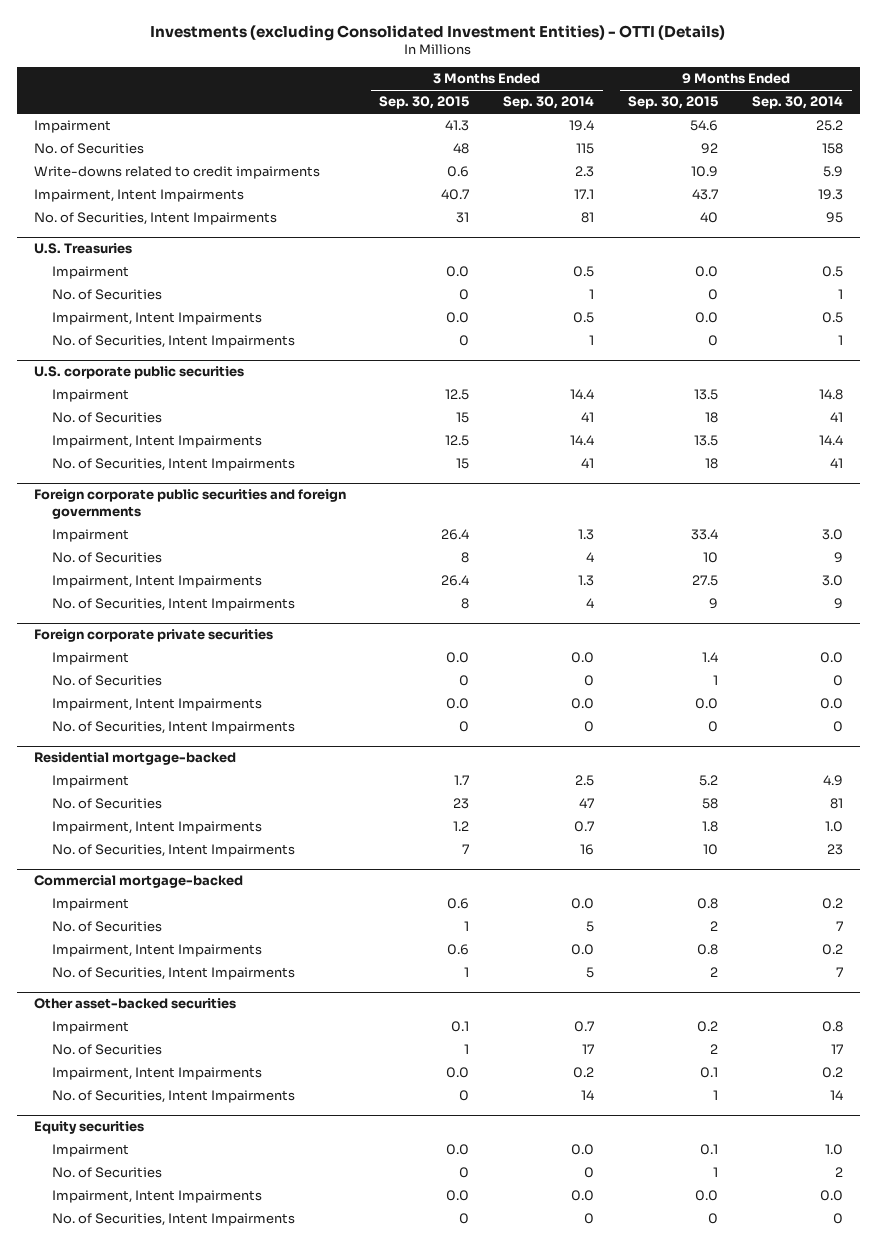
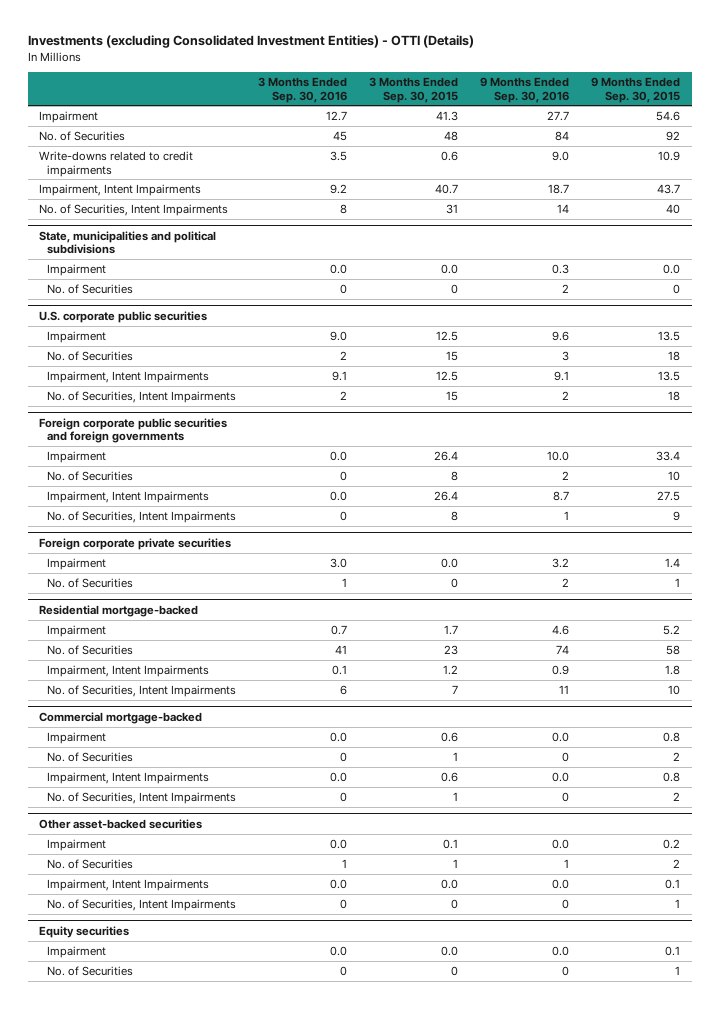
[503,96,595,110] Sep. 30, 2014 -> none
[752,96,844,110] Sep. 30, 2014 -> none
none -> [258,76,348,103] 3 Months Ended Sep. 30, 2016
none -> [480,76,570,103] 9 Months Ended Sep. 30, 2016
[33,243,132,255] U.S. Treasuries -> none
none -> [38,230,216,255] State, municipalities and political subdivisions
[51,312,262,326] Impairment, Intent Impairments -> none
[51,335,295,349] No. of Securities, Intent Impairments -> none
[51,698,262,712] Impairment, Intent Impairments -> none
[51,721,295,735] No. of Securities, Intent Impairments -> none
[51,1190,262,1204] Impairment, Intent Impairments -> none
[51,1213,295,1227] No. of Securities, Intent Impairments -> none

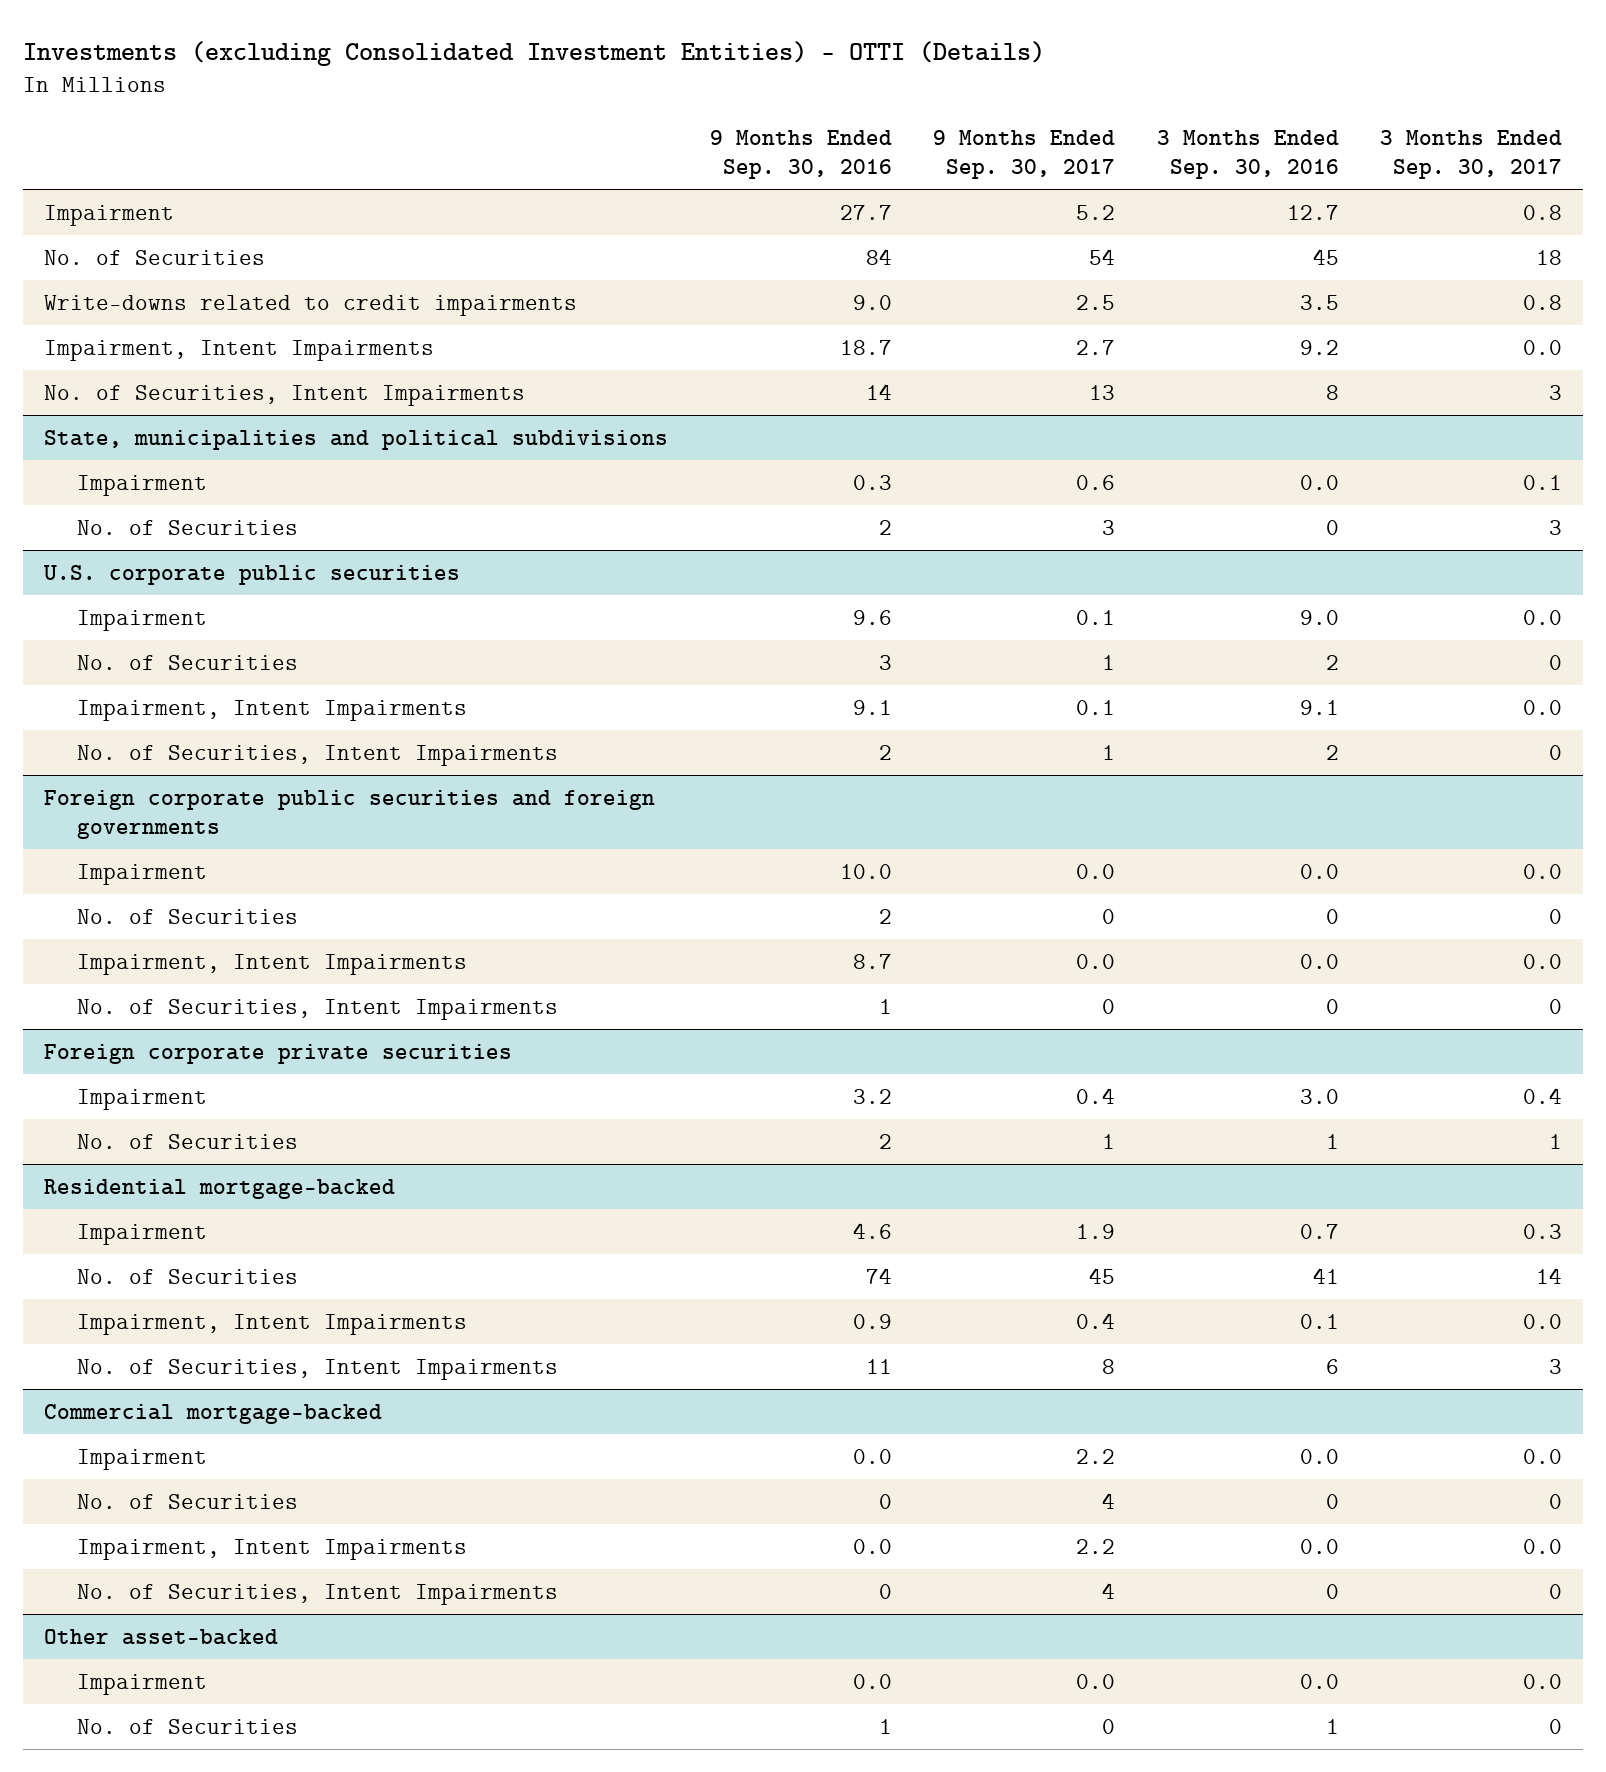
[369,76,459,103] 3 Months Ended Sep. 30, 2015 -> none
[591,76,681,103] 9 Months Ended Sep. 30, 2015 -> none
none -> [933,130,1116,180] 9 Months Ended Sep. 30, 2017
none -> [1380,130,1563,180] 3 Months Ended Sep. 30, 2017
[38,818,202,829] Other asset-backed securities -> [44,1628,279,1645] Other asset-backed
[47,878,210,891] Impairment, Intent Impairments -> none
[47,898,237,911] No. of Securities, Intent Impairments -> none
[38,925,129,938] Equity securities -> none
[47,945,107,958] Impairment -> none
[47,965,134,976] No. of Securities -> none

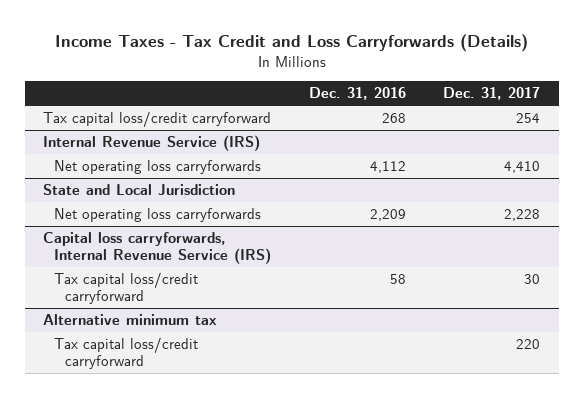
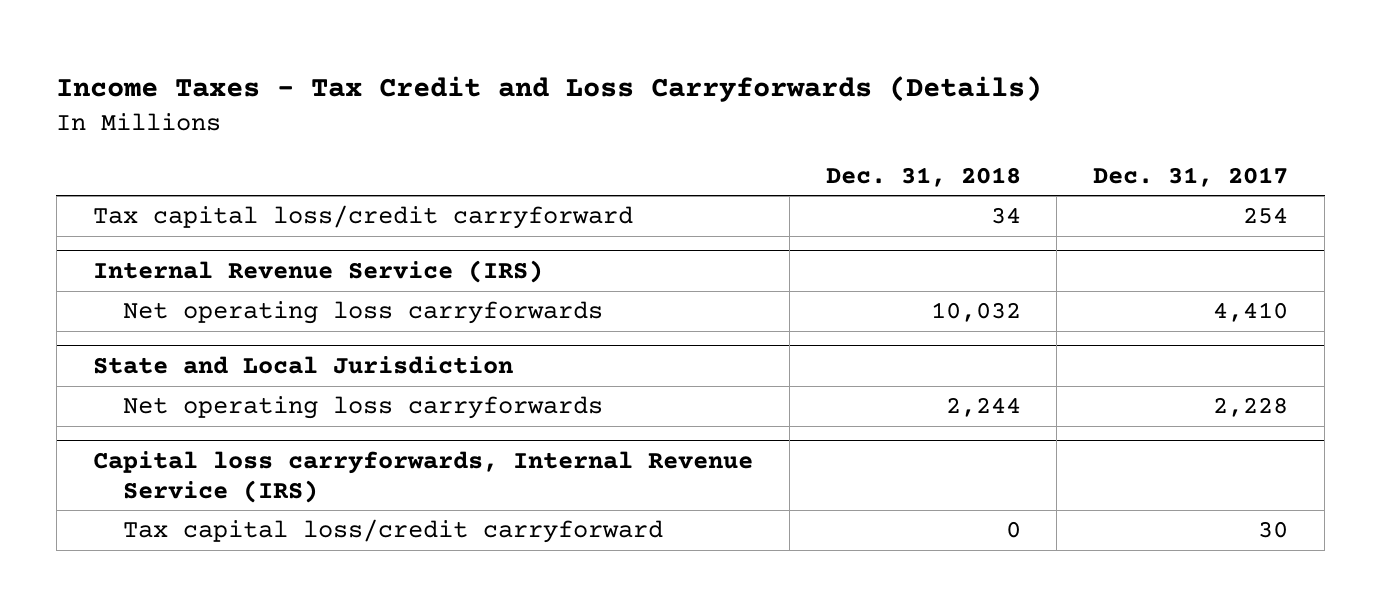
[308,87,406,101] Dec. 31, 2016 -> none
none -> [825,166,1021,187] Dec. 31, 2018
[43,313,218,325] Alternative minimum tax -> none
[53,336,198,370] Tax capital loss/credit carryforward -> none

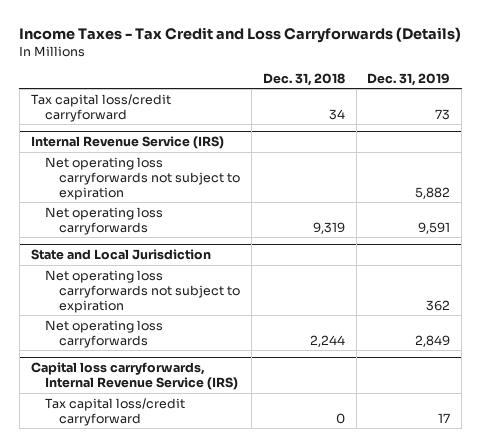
[1093,166,1289,187] Dec. 31, 2017 -> none
none -> [367,72,451,86] Dec. 31, 2019
none -> [44,156,241,200] Net operating loss carryforwards not subject to expiration
[930,302,1021,323] 10,032 -> [312,221,345,234] 9,319
none -> [44,269,241,313] Net operating loss carryforwards not subject to expiration

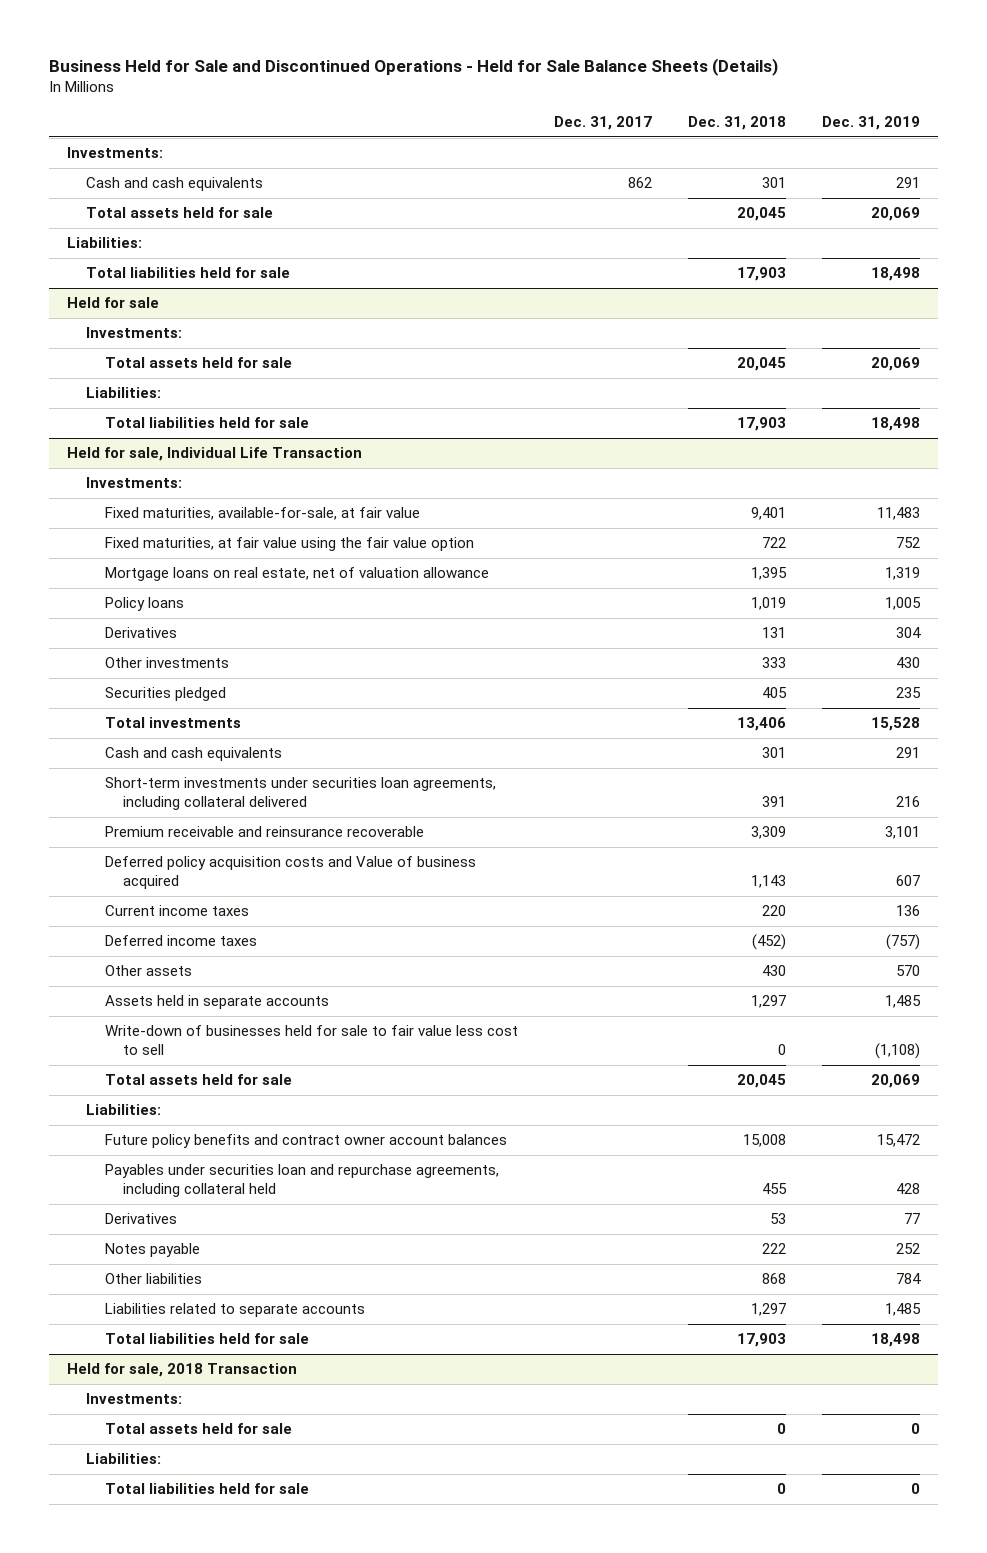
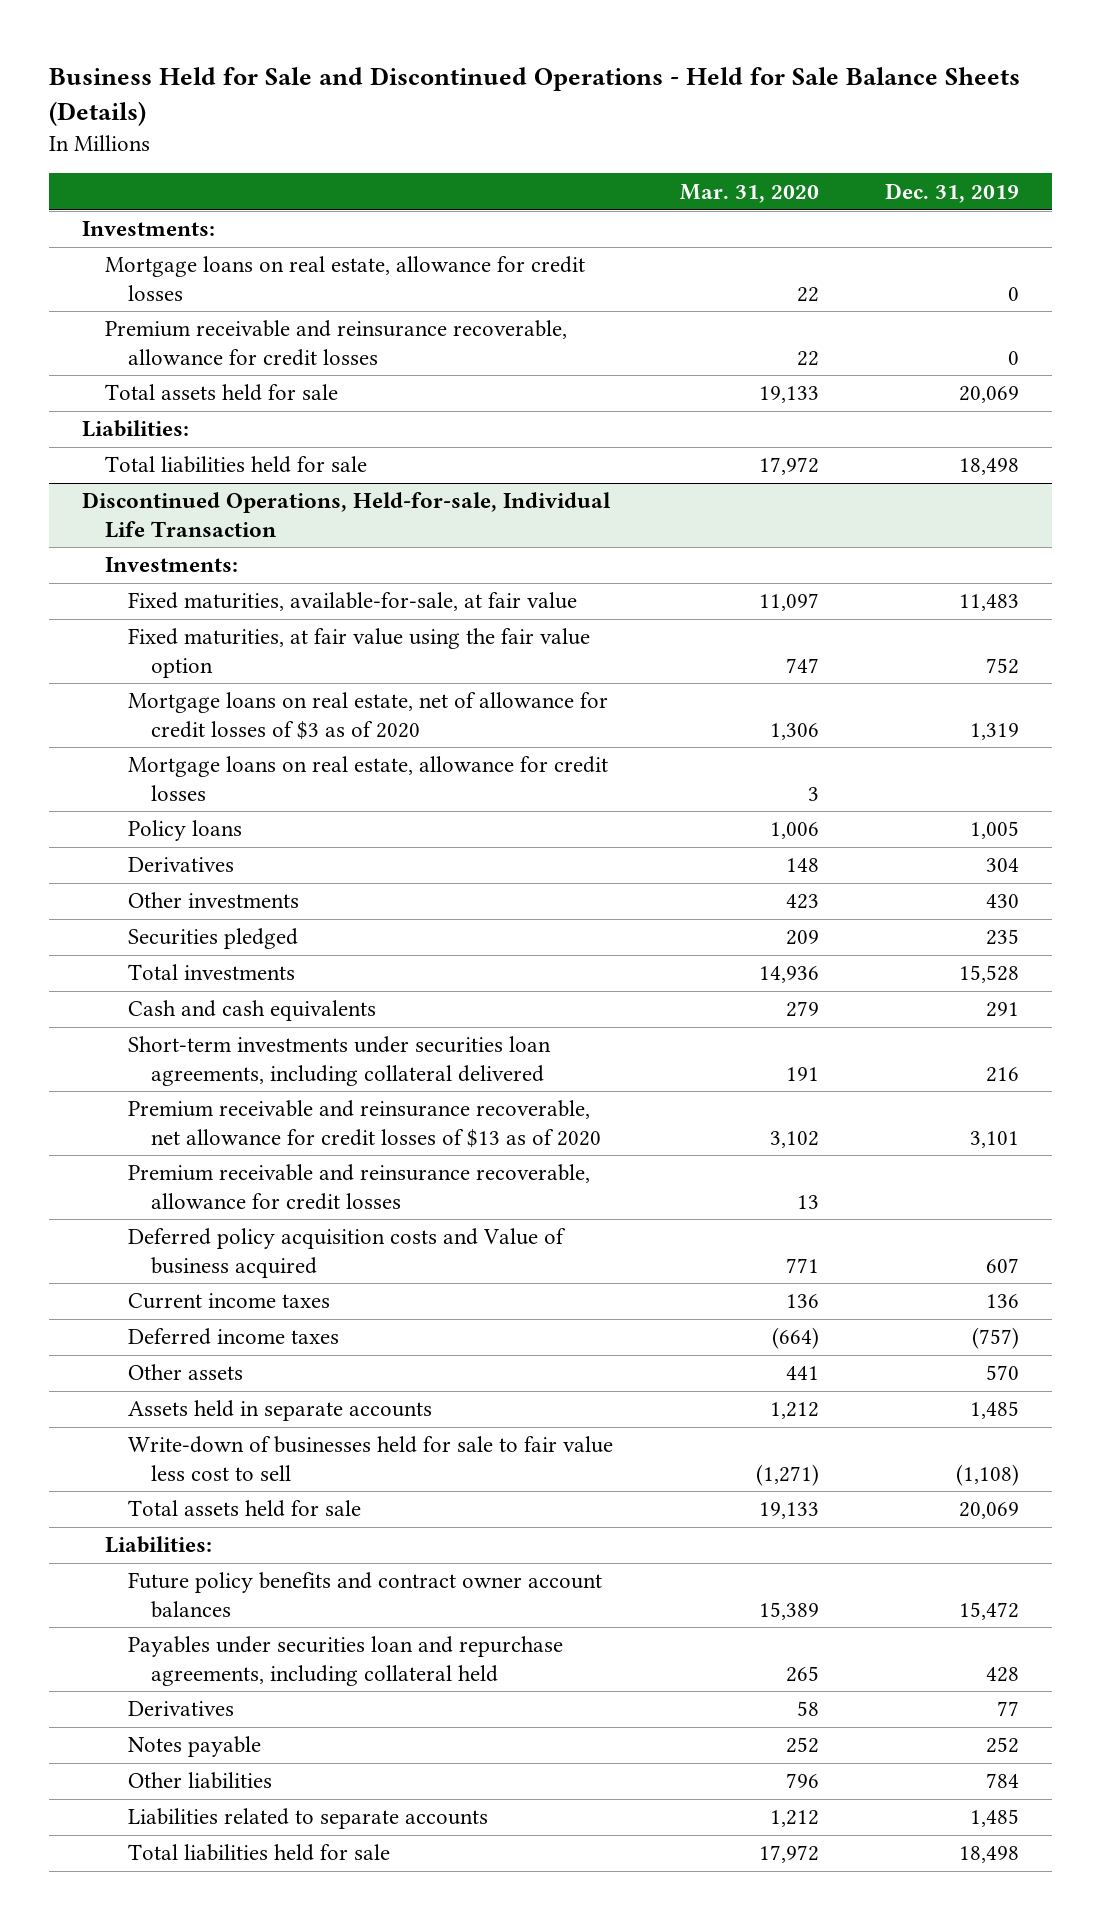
[553,116,652,131] Dec. 31, 2017 -> none
[687,116,786,131] Dec. 31, 2018 -> none
none -> [679,183,819,203] Mar. 31, 2020
[85,177,263,192] Cash and cash equivalents -> none
[85,207,273,219] Total assets held for sale -> none
[66,237,142,249] Liabilities: -> none
[85,267,290,279] Total liabilities held for sale -> none
[66,297,159,309] Held for sale -> none
[85,327,182,339] Investments: -> none
none -> [105,256,586,301] Mortgage loans on real estate, allowance for credit losses
none -> [105,320,568,366] Premium receivable and reinsurance recoverable, allowance for credit losses
[66,447,362,462] Held for sale, Individual Life Transaction -> [82,492,612,538] Discontinued Operations, Held-for-sale, Individual Life Transaction
[104,567,489,582] Mortgage loans on real estate, net of valuation allowance -> [128,692,609,740] Mortgage loans on real estate, net of allowance for credit losses of $3 as of 2020
none -> [128,756,609,801] Mortgage loans on real estate, allowance for credit losses
[104,826,424,838] Premium receivable and reinsurance recoverable -> [128,1100,602,1148] Premium receivable and reinsurance recoverable, net allowance for credit losses of $13 as of 2020
none -> [128,1164,591,1210] Premium receivable and reinsurance recoverable, allowance for credit losses
[66,1363,297,1378] Held for sale, 2018 Transaction -> none
[85,1393,182,1405] Investments: -> none
[104,1423,292,1435] Total assets held for sale -> none
[85,1453,161,1465] Liabilities: -> none
[104,1483,309,1495] Total liabilities held for sale -> none

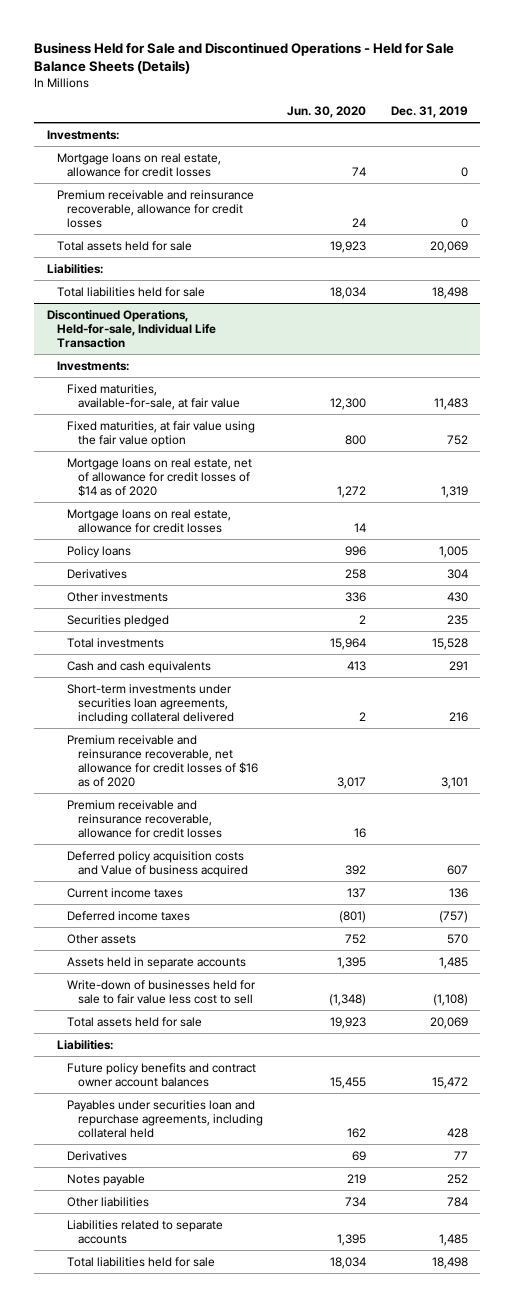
[679,183,819,203] Mar. 31, 2020 -> none
none -> [287,106,367,119] Jun. 30, 2020
[128,692,609,740] Mortgage loans on real estate, net of allowance for credit losses of $3 as of 2020 -> [67,457,253,497] Mortgage loans on real estate, net of allowance for credit losses of $14 as of 2020
[128,1100,602,1148] Premium receivable and reinsurance recoverable, net allowance for credit losses of $13 as of 2020 -> [67,734,258,787] Premium receivable and reinsurance recoverable, net allowance for credit losses of $16 as of 2020

